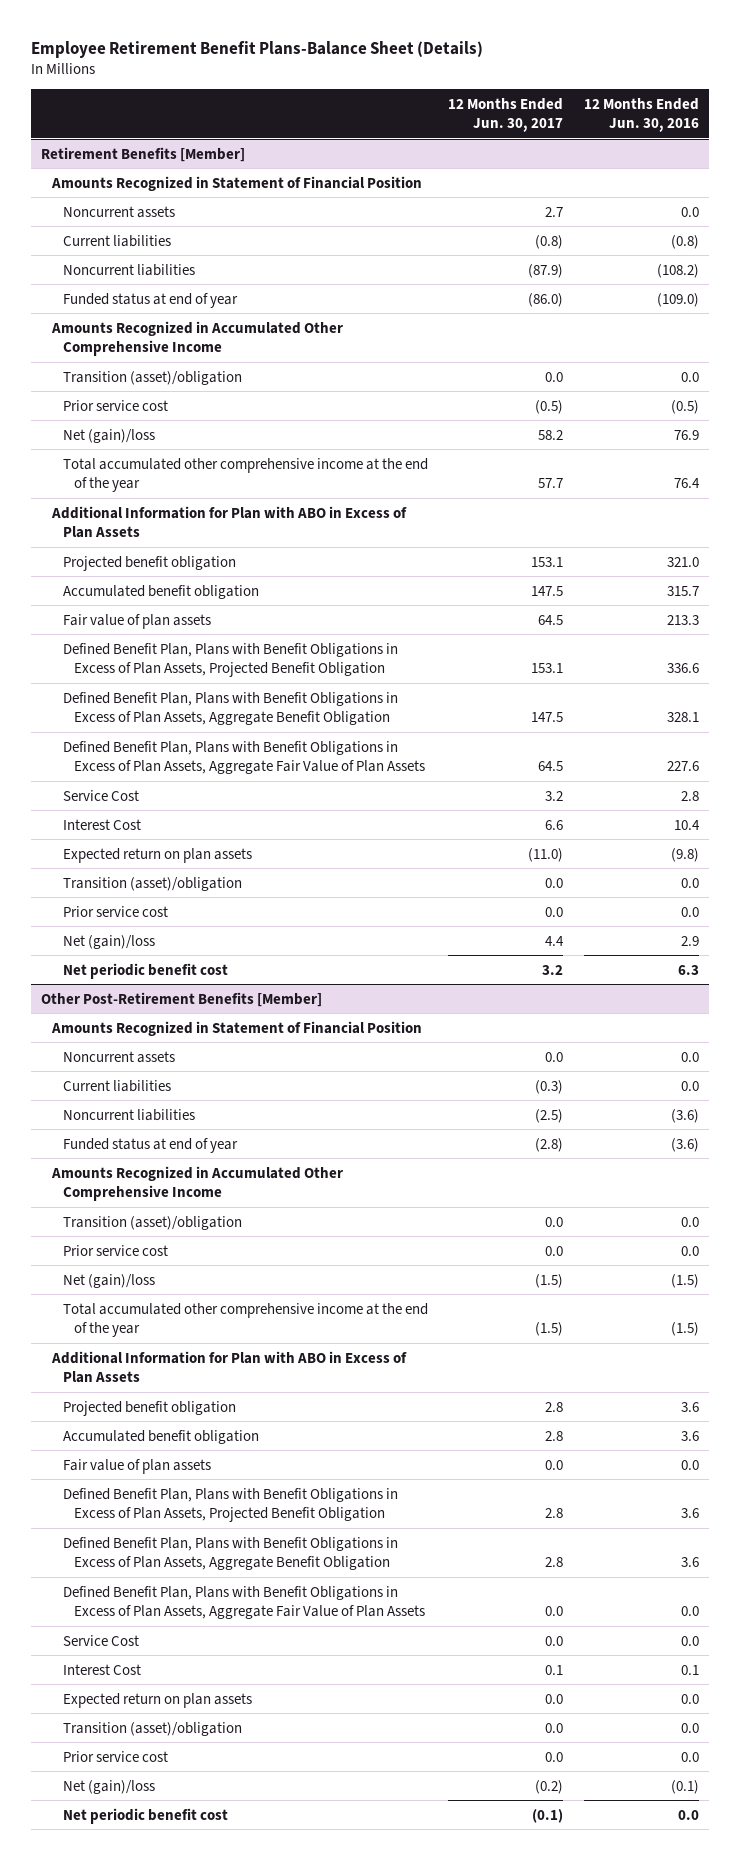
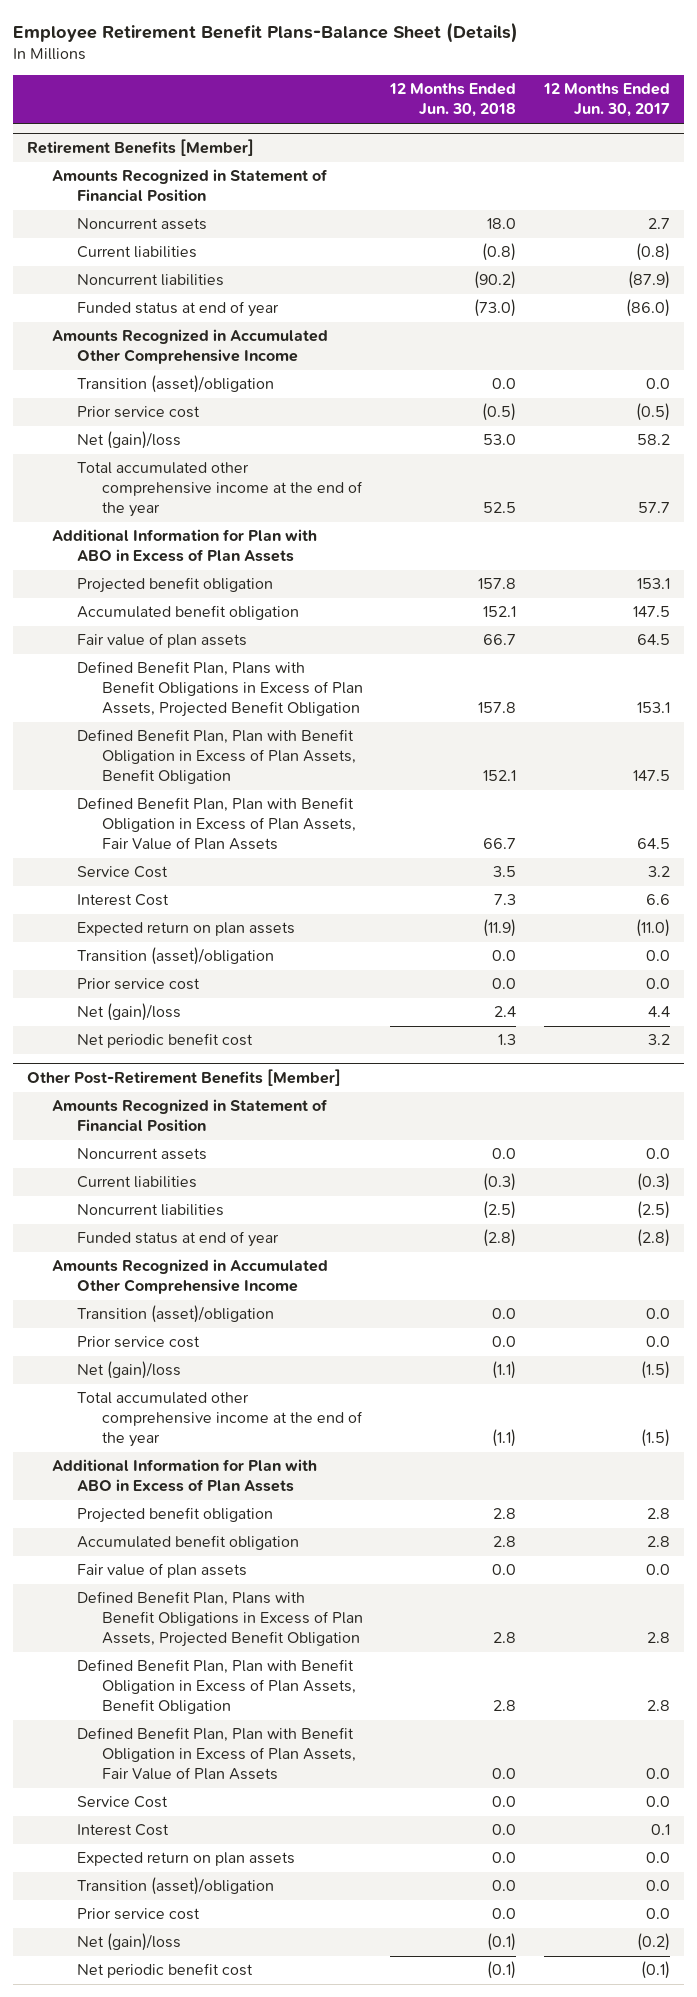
[583,97,699,132] 12 Months Ended Jun. 30, 2016 -> none
none -> [389,83,517,118] 12 Months Ended Jun. 30, 2018
[63,691,399,725] Defined Benefit Plan, Plans with Benefit Obligations in Excess of Plan Assets, Aggregate Benefit Obligation -> [76,729,356,785] Defined Benefit Plan, Plan with Benefit Obligation in Excess of Plan Assets, Benefit Obligation
[63,740,426,774] Defined Benefit Plan, Plans with Benefit Obligations in Excess of Plan Assets, Aggregate Fair Value of Plan Assets -> [76,797,356,851] Defined Benefit Plan, Plan with Benefit Obligation in Excess of Plan Assets, Fair Value of Plan Assets
[63,1536,399,1570] Defined Benefit Plan, Plans with Benefit Obligations in Excess of Plan Assets, Aggregate Benefit Obligation -> [76,1659,356,1715] Defined Benefit Plan, Plan with Benefit Obligation in Excess of Plan Assets, Benefit Obligation
[63,1585,426,1619] Defined Benefit Plan, Plans with Benefit Obligations in Excess of Plan Assets, Aggregate Fair Value of Plan Assets -> [76,1727,356,1781] Defined Benefit Plan, Plan with Benefit Obligation in Excess of Plan Assets, Fair Value of Plan Assets

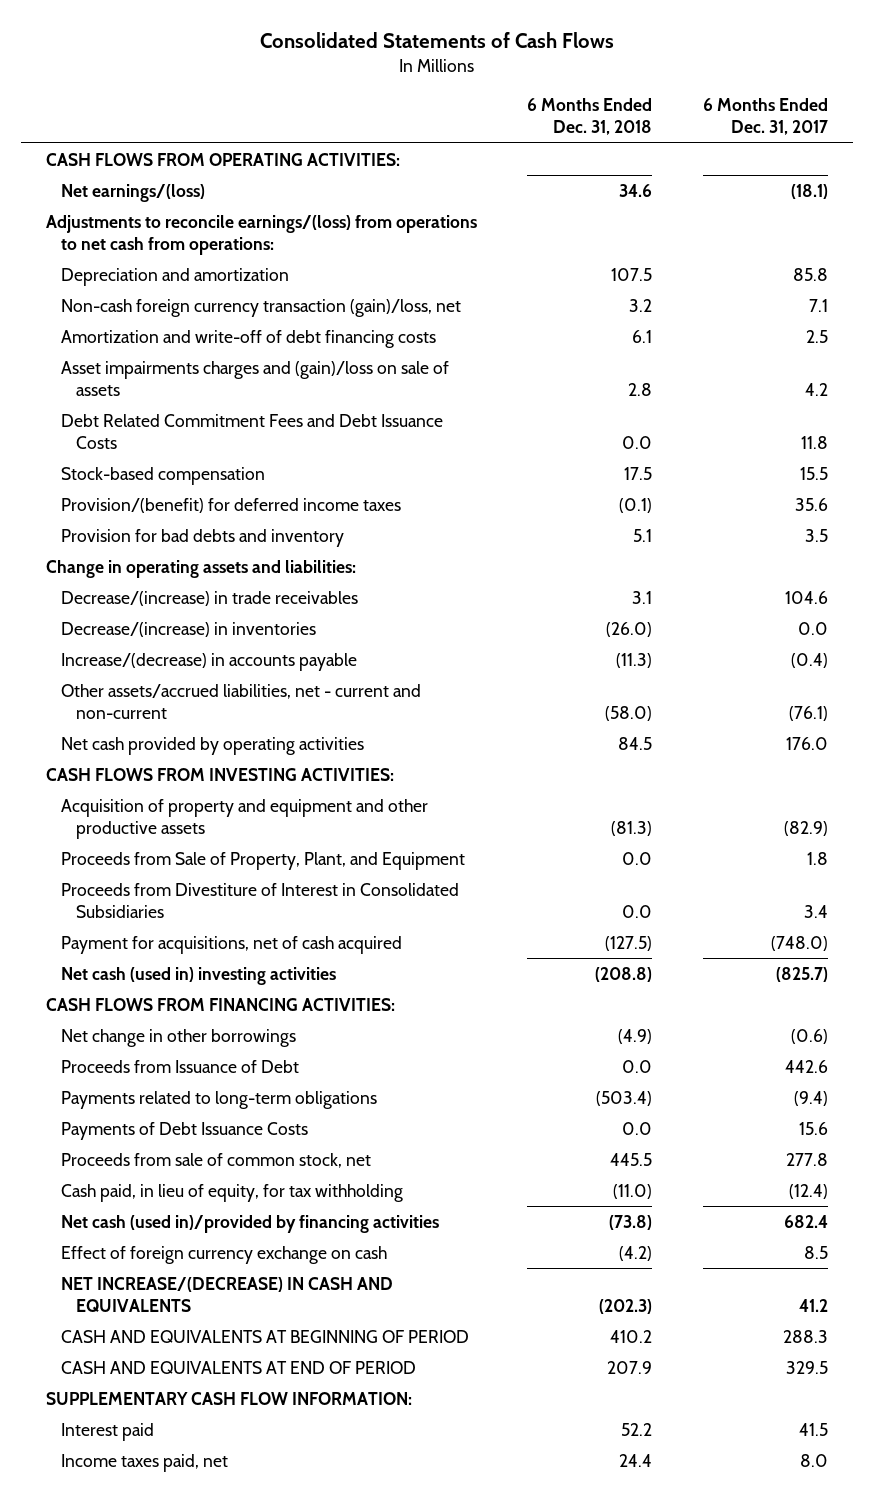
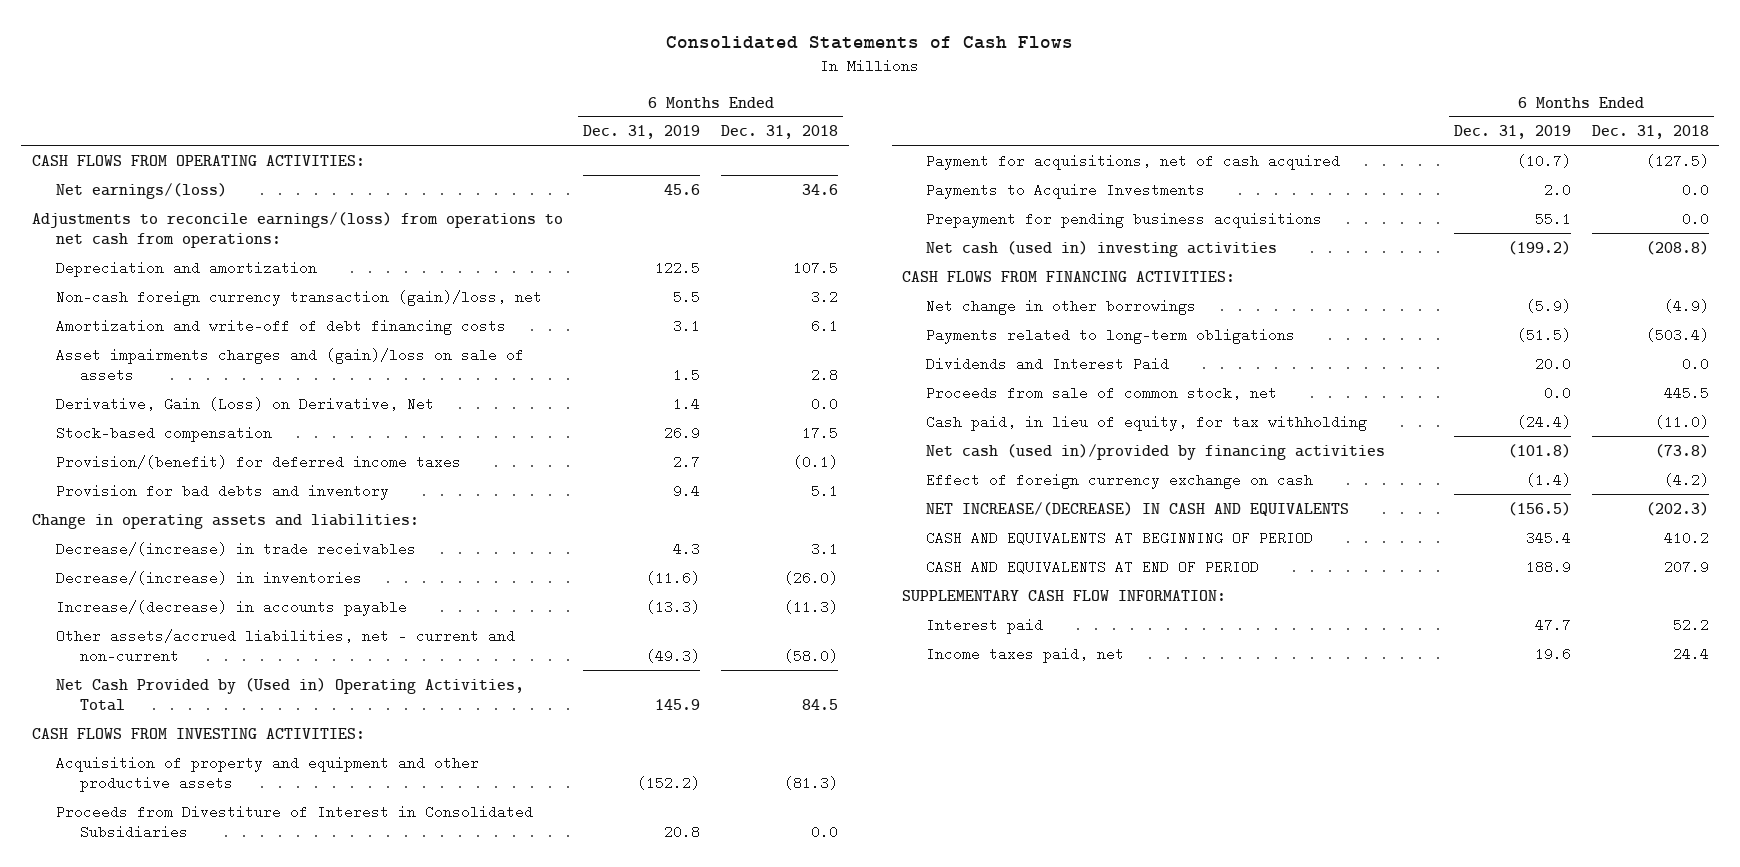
[702,98,828,136] 6 Months Ended Dec. 31, 2017 -> none
none -> [583,125,701,140] Dec. 31, 2019
[60,413,443,449] Debt Related Commitment Fees and Debt Issuance Costs -> none
none -> [55,396,434,411] Derivative, Gain (Loss) on Derivative, Net
[60,736,364,755] Net cash provided by operating activities -> [55,677,524,712] Net Cash Provided by (Used in) Operating Activities, Total
[60,851,465,870] Proceeds from Sale of Property, Plant, and Equipment -> none
none -> [925,182,1205,199] Payments to Acquire Investments
none -> [925,211,1322,228] Prepayment for pending business acquisitions
[60,1059,299,1073] Proceeds from Issuance of Debt -> none
[60,1121,308,1140] Payments of Debt Issuance Costs -> none
none -> [925,356,1169,371] Dividends and Interest Paid

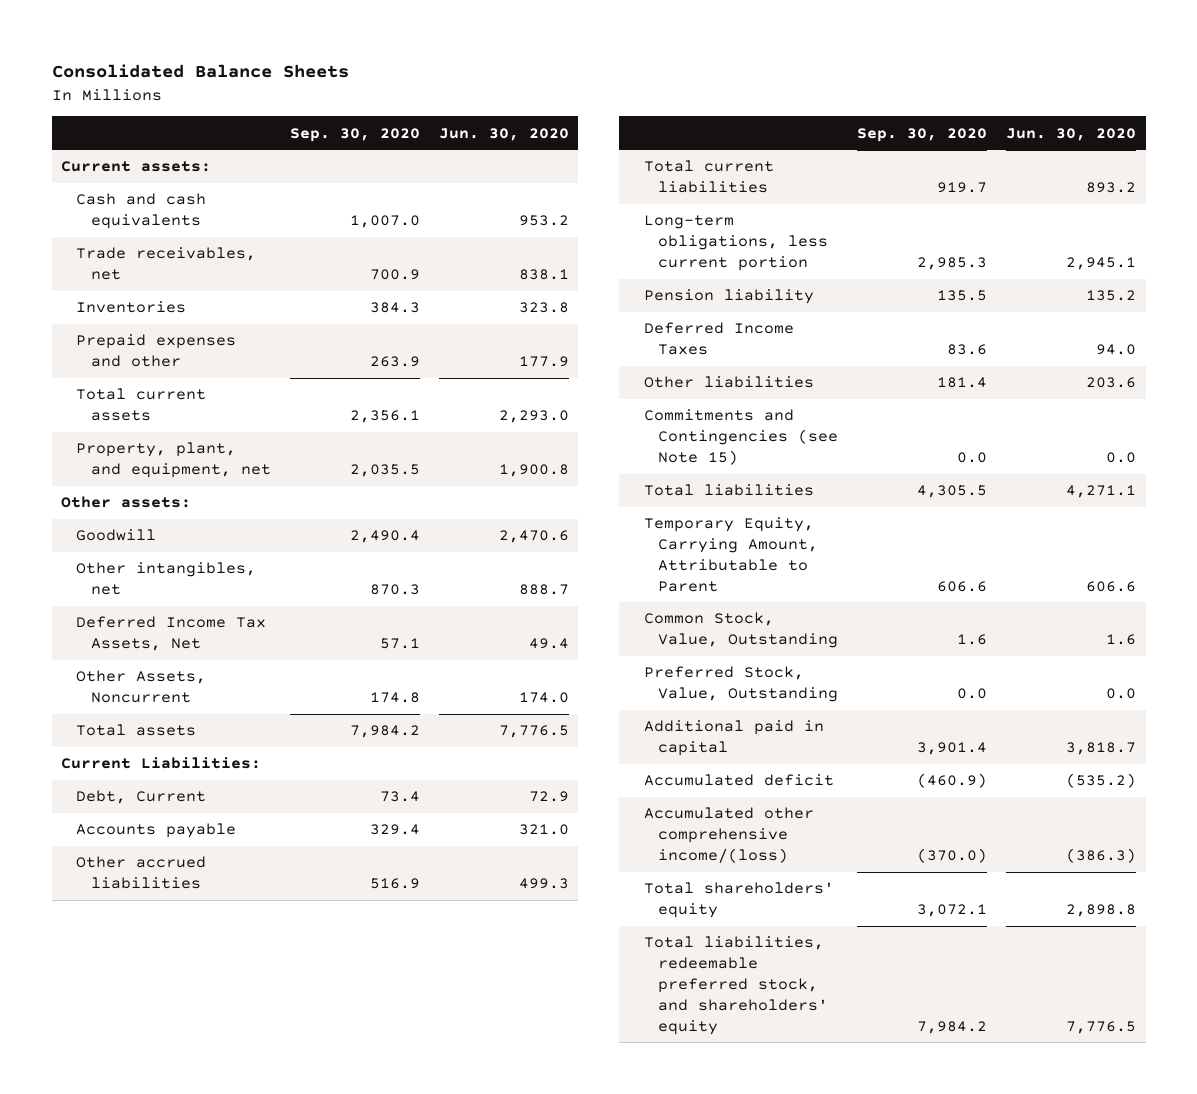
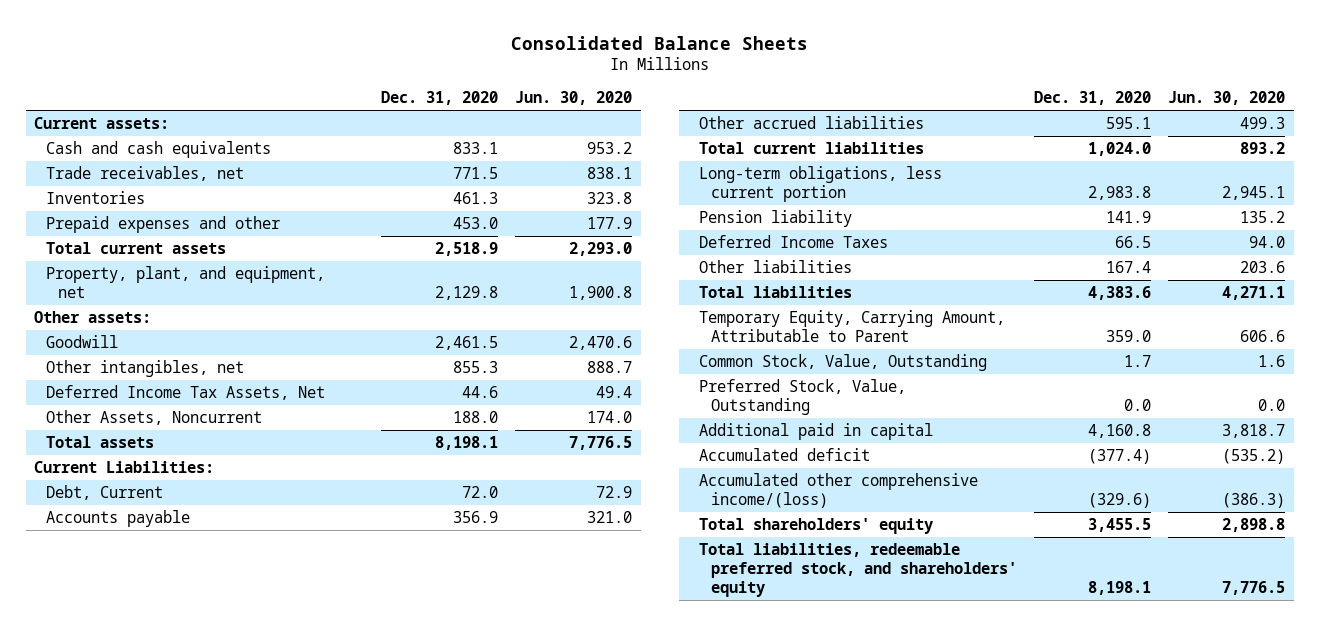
[289,127,420,142] Sep. 30, 2020 -> none
none -> [381,91,499,106] Dec. 31, 2020
[643,409,839,465] Commitments and Contingencies (see Note 15) -> none

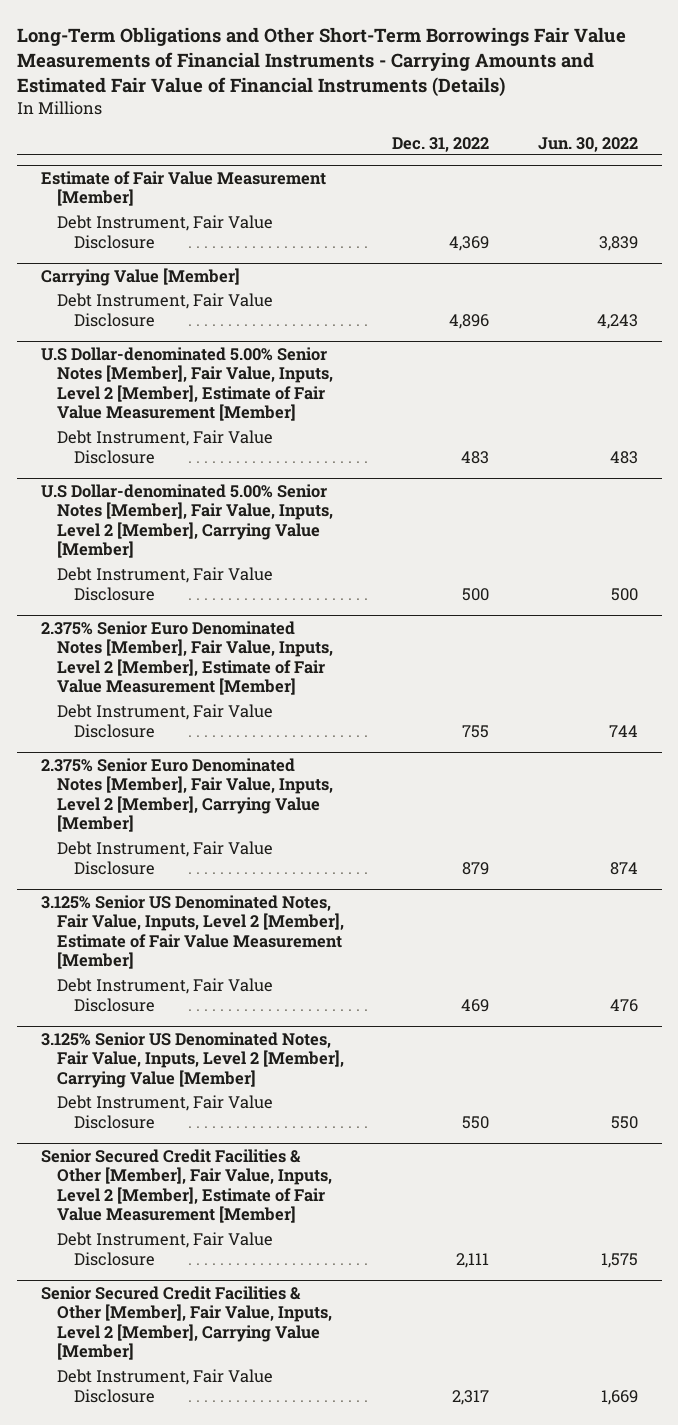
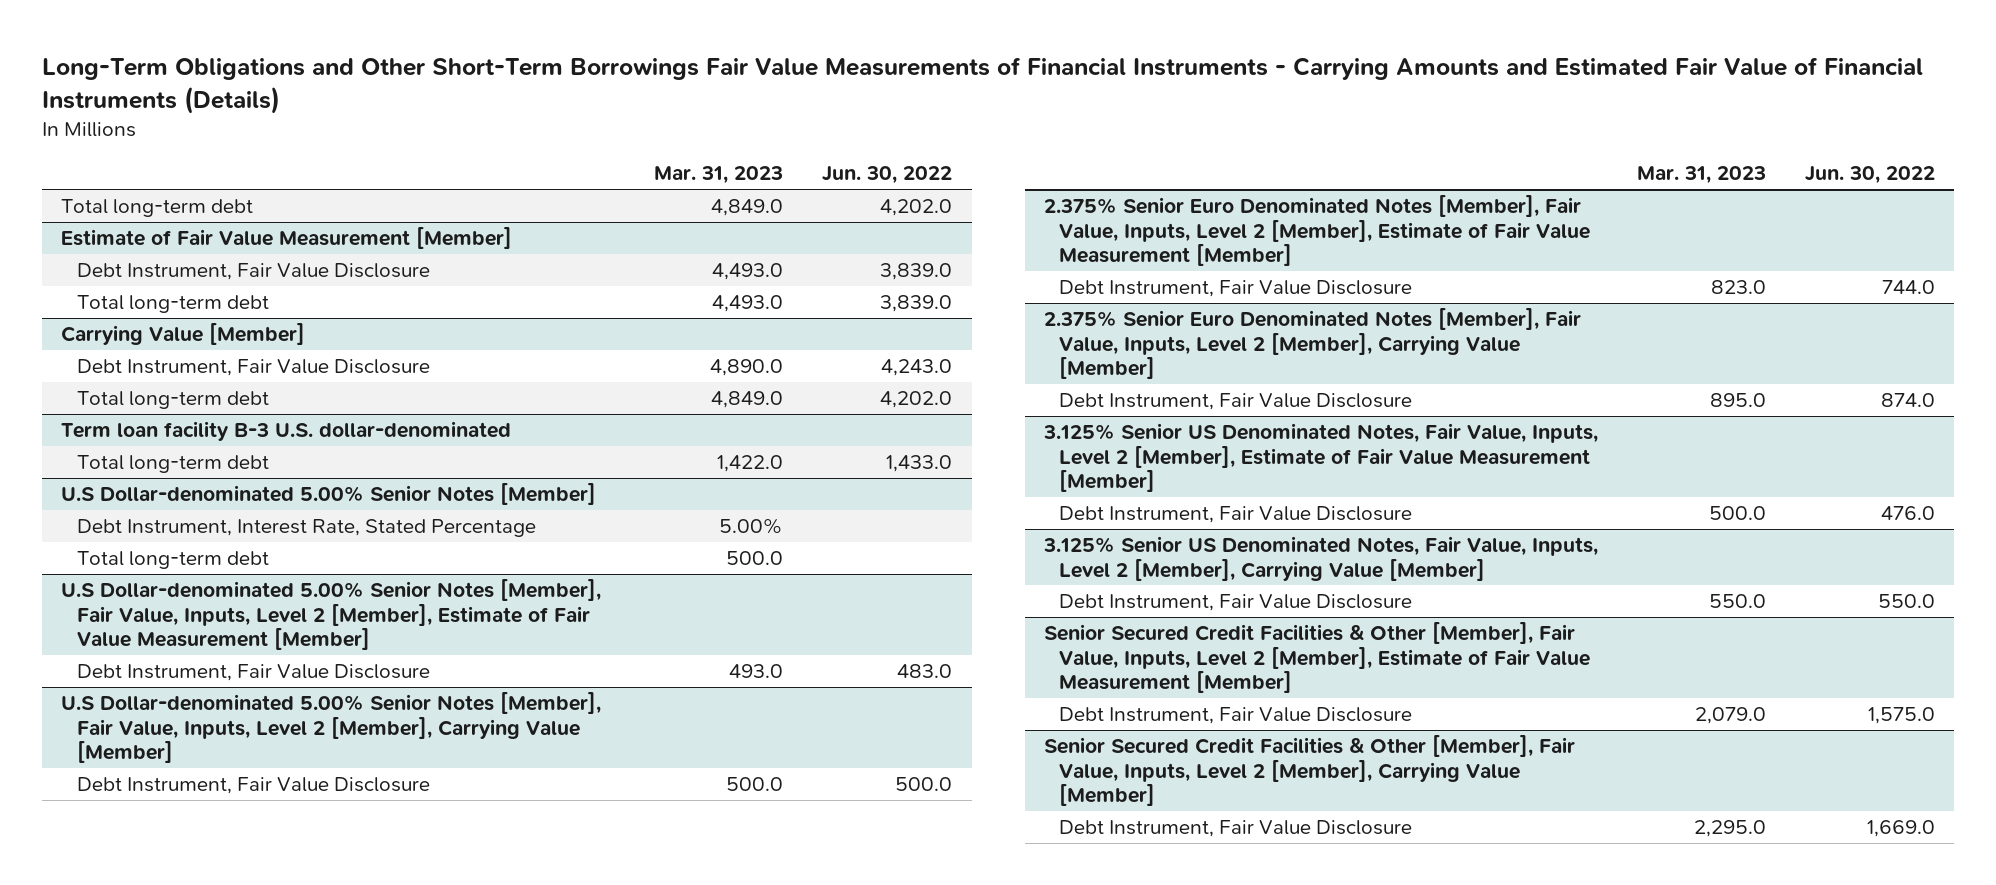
[392,136,490,152] Dec. 31, 2022 -> none
none -> [654,166,784,185] Mar. 31, 2023
none -> [61,198,254,217] Total long-term debt
[598,235,638,251] 3,839 -> [880,262,953,280] 3,839.0
none -> [76,294,269,313] Total long-term debt
[596,313,638,329] 4,243 -> [881,358,953,376] 4,243.0
none -> [76,390,269,409] Total long-term debt
none -> [61,420,512,441] Term loan facility B-3 U.S. dollar-denominated
none -> [76,454,269,473] Total long-term debt
none -> [61,482,597,505] U.S Dollar-denominated 5.00% Senior Notes [Member]
none -> [76,518,536,537] Debt Instrument, Interest Rate, Stated Percentage
none -> [76,550,269,569] Total long-term debt
[609,450,638,464] 483 -> [897,663,953,678] 483.0
[610,587,638,601] 500 -> [895,776,953,791] 500.0
[608,724,638,737] 744 -> [1881,279,1935,294] 744.0
[609,861,638,875] 874 -> [1880,392,1935,407] 874.0
[609,998,638,1012] 476 -> [1880,505,1935,520] 476.0
[610,1115,638,1129] 550 -> [1877,593,1935,608] 550.0
[600,1252,638,1268] 1,575 -> [1867,706,1935,724] 1,575.0
[600,1389,638,1405] 1,669 -> [1866,819,1935,837] 1,669.0

